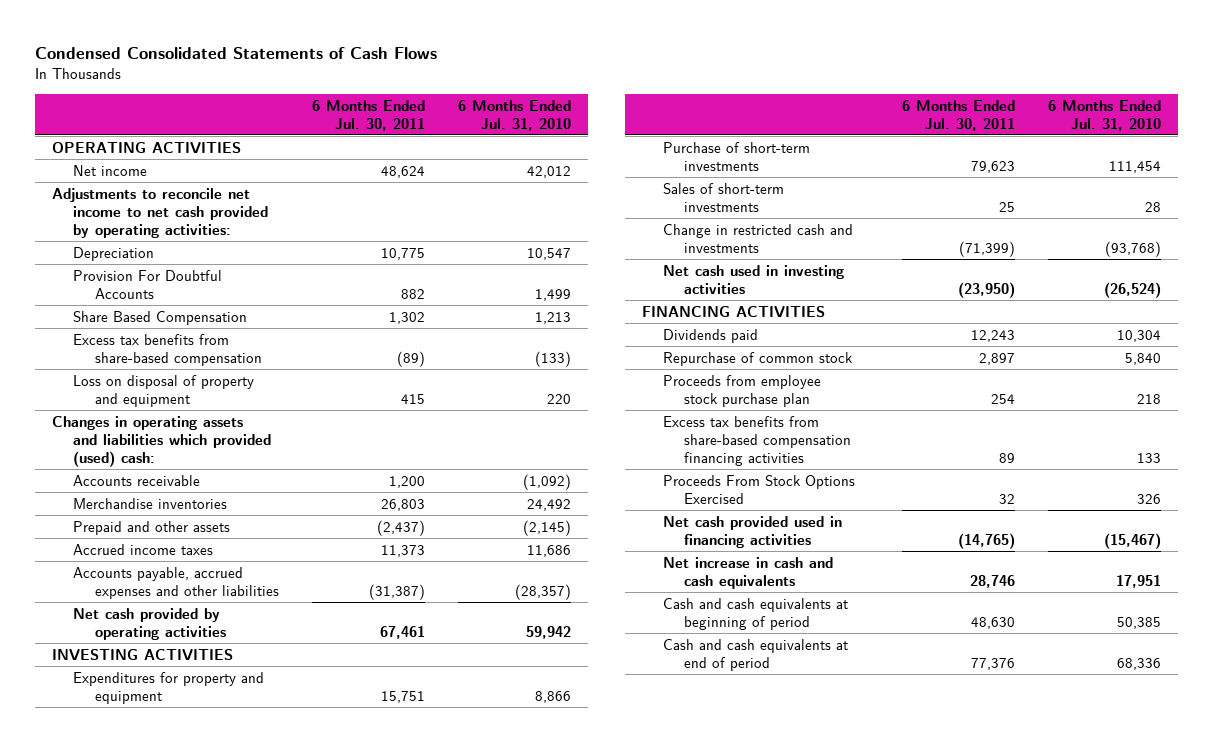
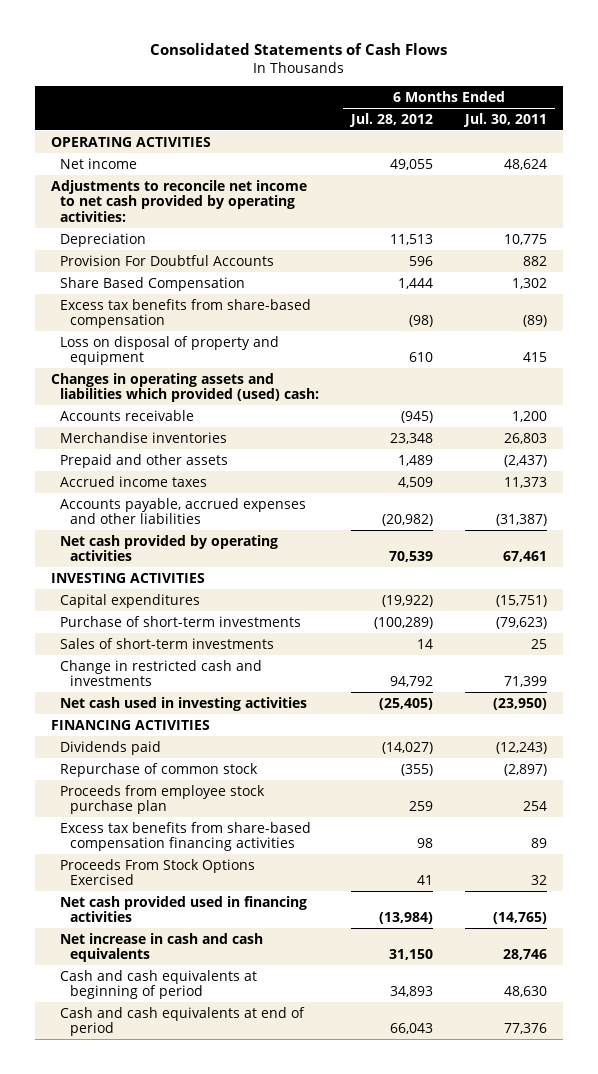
[35,46,438,59] Condensed Consolidated Statements of Cash Flows -> [149,43,447,56] Consolidated Statements of Cash Flows
[458,99,572,131] 6 Months Ended Jul. 31, 2010 -> none
none -> [349,112,434,127] Jul. 28, 2012
[73,671,265,704] Expenditures for property and equipment -> none
none -> [60,593,201,608] Capital expenditures
[970,160,1015,173] 79,623 -> [496,616,548,629] (79,623)
[958,240,1015,257] (71,399) -> [504,676,548,688] 71,399
[970,329,1015,342] 12,243 -> [496,741,548,754] (12,243)
[978,352,1015,365] 2,897 -> [504,763,548,776] (2,897)

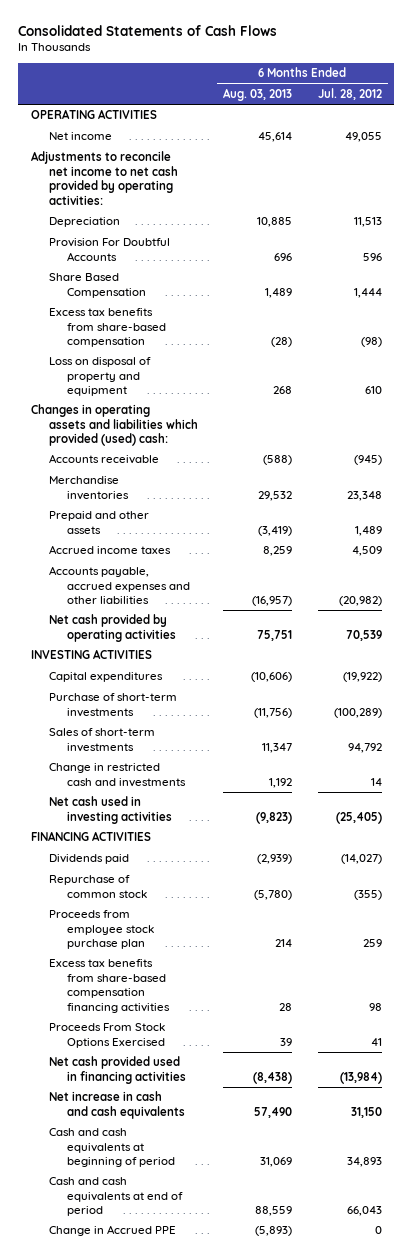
[463,112,548,127] Jul. 30, 2011 -> none
none -> [223,87,293,101] Aug. 03, 2013
[417,638,434,649] 14 -> [347,742,382,753] 94,792
[390,676,434,688] 94,792 -> [370,777,382,786] 14
none -> [48,1225,176,1237] Change in Accrued PPE

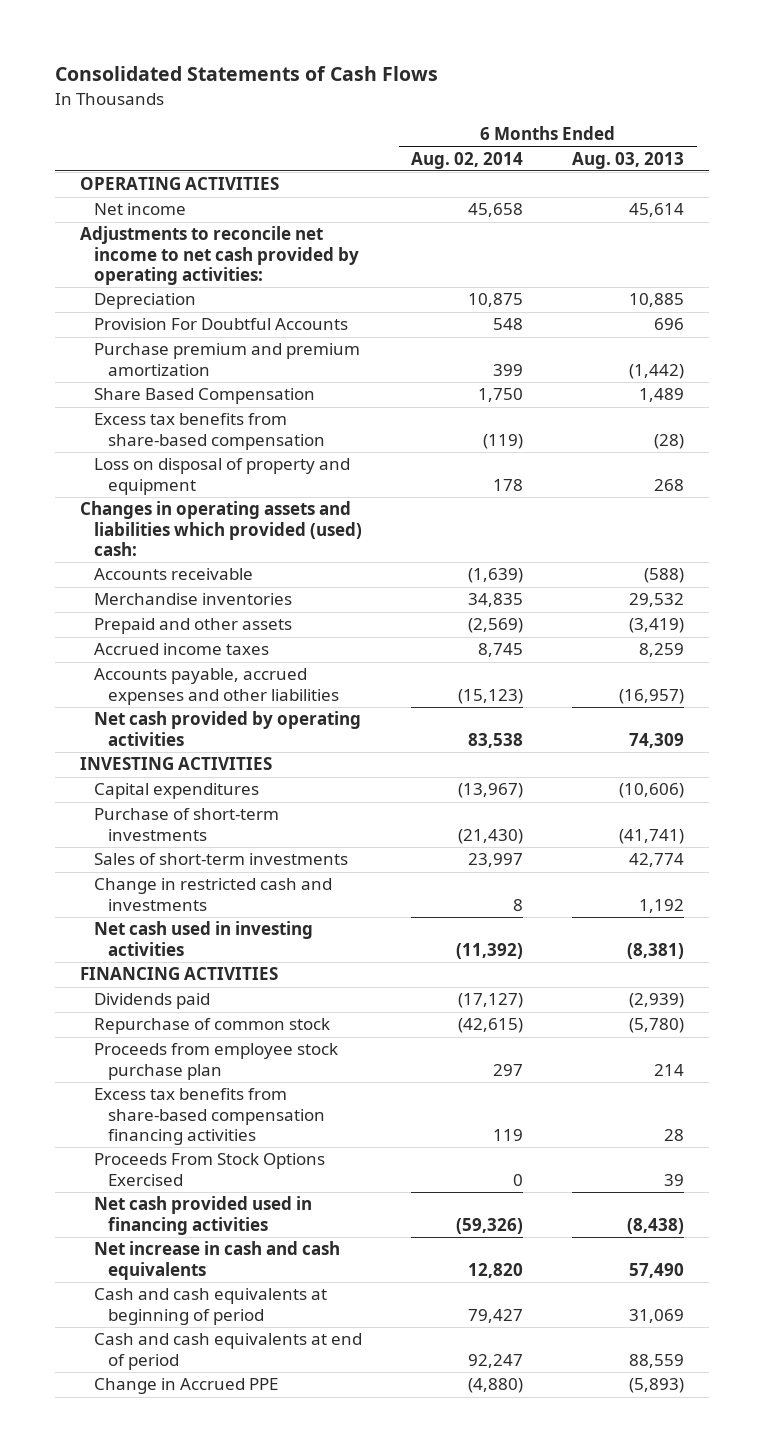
[317,87,382,100] Jul. 28, 2012 -> none
none -> [411,151,524,169] Aug. 02, 2014
none -> [93,343,360,376] Purchase premium and premium amortization
[257,629,293,641] 75,751 -> [629,732,685,748] 74,309
[254,707,293,718] (11,756) -> [619,828,685,844] (41,741)
[262,742,293,753] 11,347 -> [629,853,685,868] 42,774
[256,811,293,824] (9,823) -> [627,942,685,959] (8,381)

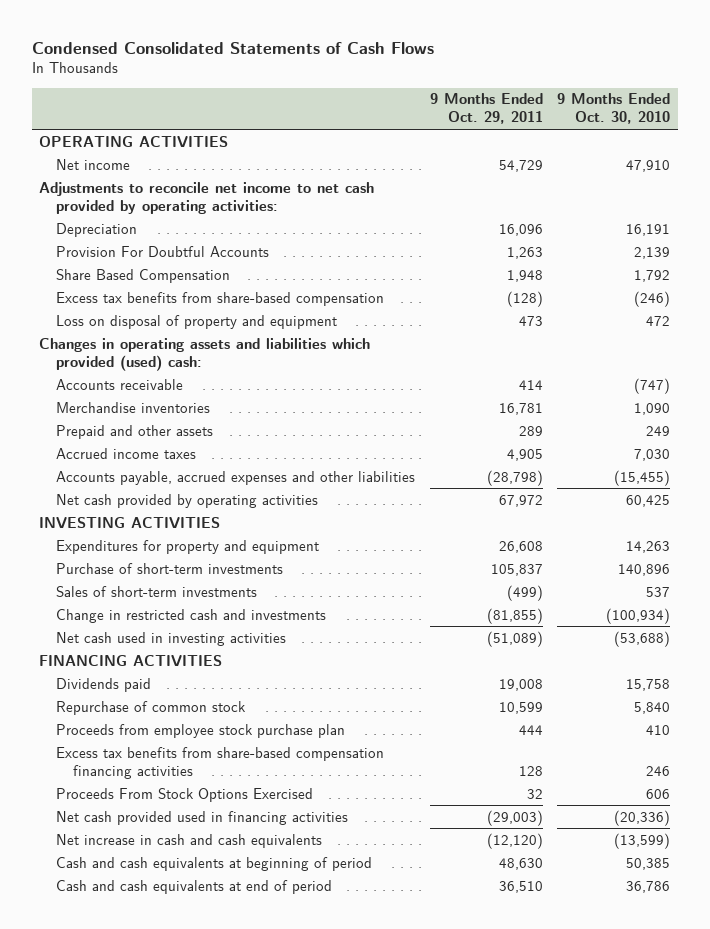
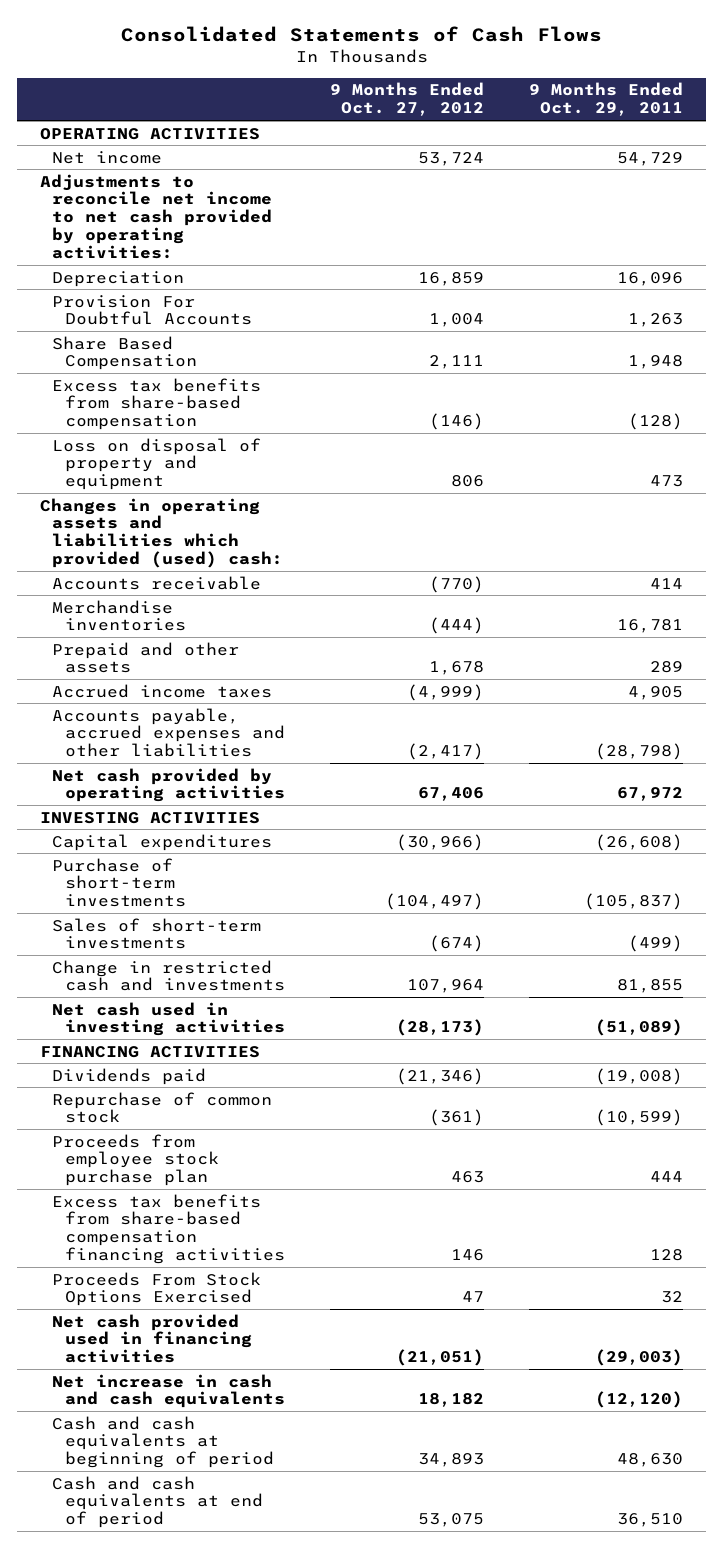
[31,42,434,55] Condensed Consolidated Statements of Cash Flows -> [120,26,602,43] Consolidated Statements of Cash Flows
[557,93,671,125] 9 Months Ended Oct. 30, 2010 -> none
none -> [330,82,485,117] 9 Months Ended Oct. 27, 2012
[56,539,320,554] Expenditures for property and equipment -> none
none -> [52,833,273,851] Capital expenditures
[490,563,543,576] 105,837 -> [584,893,684,911] (105,837)
[486,607,543,624] (81,855) -> [617,979,684,994] 81,855
[498,678,543,691] 19,008 -> [595,1067,684,1085] (19,008)
[498,701,543,714] 10,599 -> [595,1109,684,1127] (10,599)

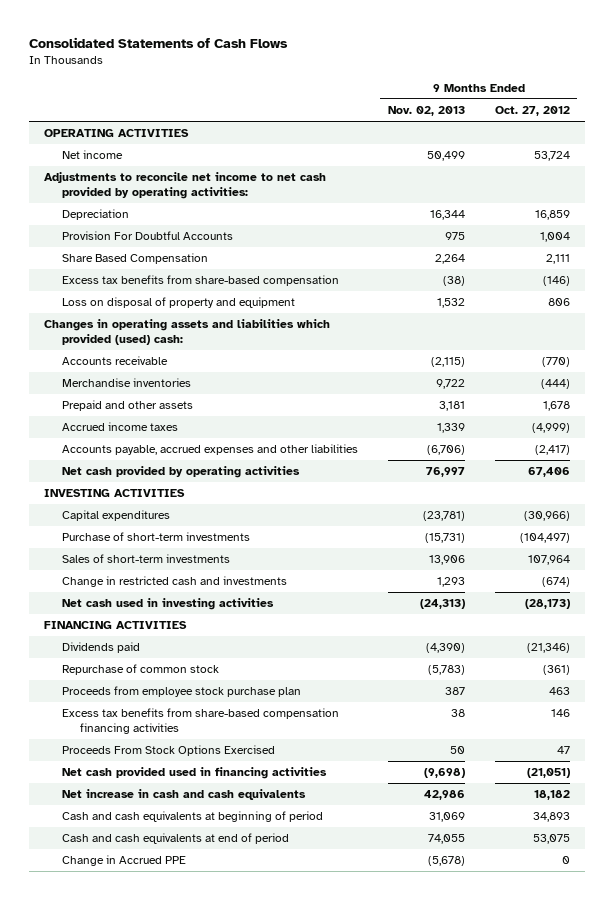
[529,82,684,117] 9 Months Ended Oct. 29, 2011 -> none
none -> [387,106,465,117] Nov. 02, 2013
[429,935,485,953] (674) -> [527,555,570,566] 107,964
[407,979,485,994] 107,964 -> [541,577,570,588] (674)
none -> [61,855,186,867] Change in Accrued PPE

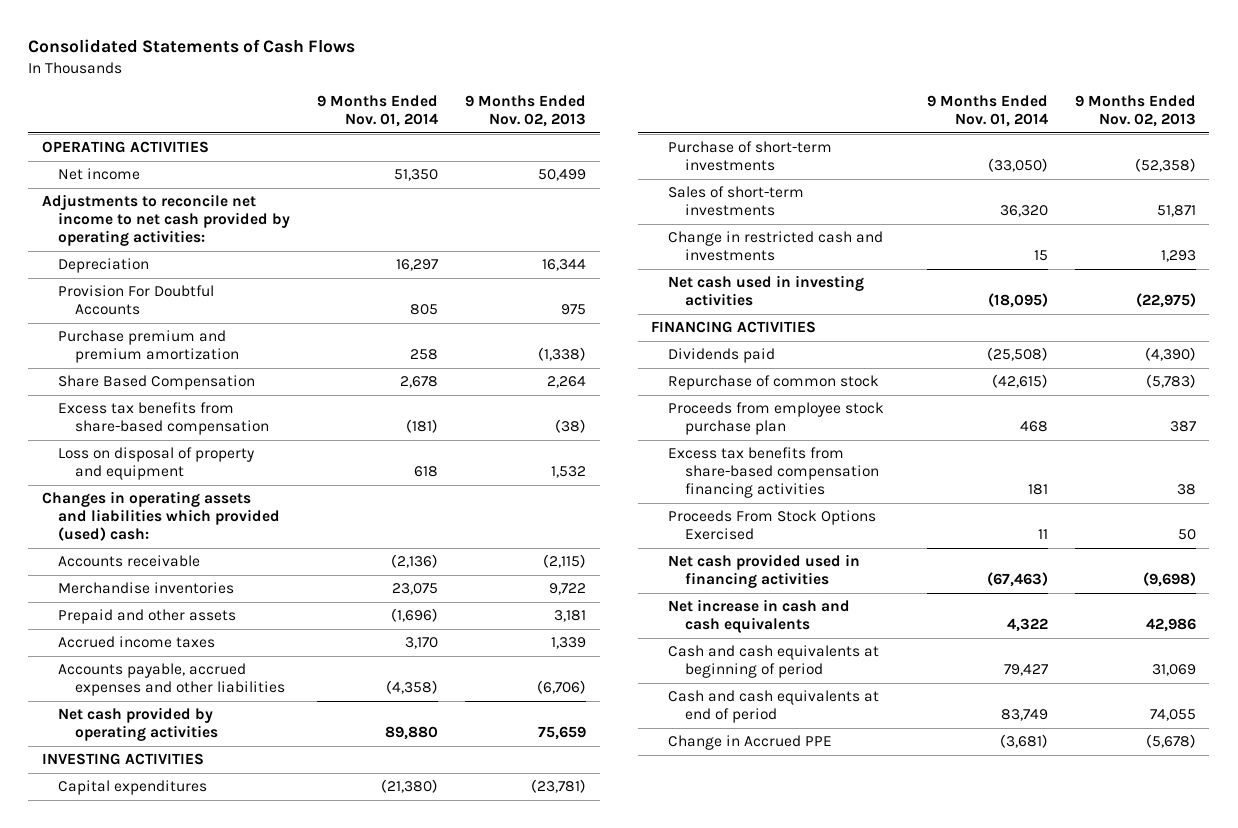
[494,106,570,117] Oct. 27, 2012 -> none
none -> [317,95,439,128] 9 Months Ended Nov. 01, 2014
none -> [58,330,240,364] Purchase premium and premium amortization
[425,467,465,478] 76,997 -> [538,726,587,741] 75,659
[424,533,465,544] (15,731) -> [1134,158,1196,173] (52,358)
[428,555,465,566] 13,906 -> [1156,205,1196,218] 51,871
[419,599,465,610] (24,313) -> [1135,293,1196,309] (22,975)

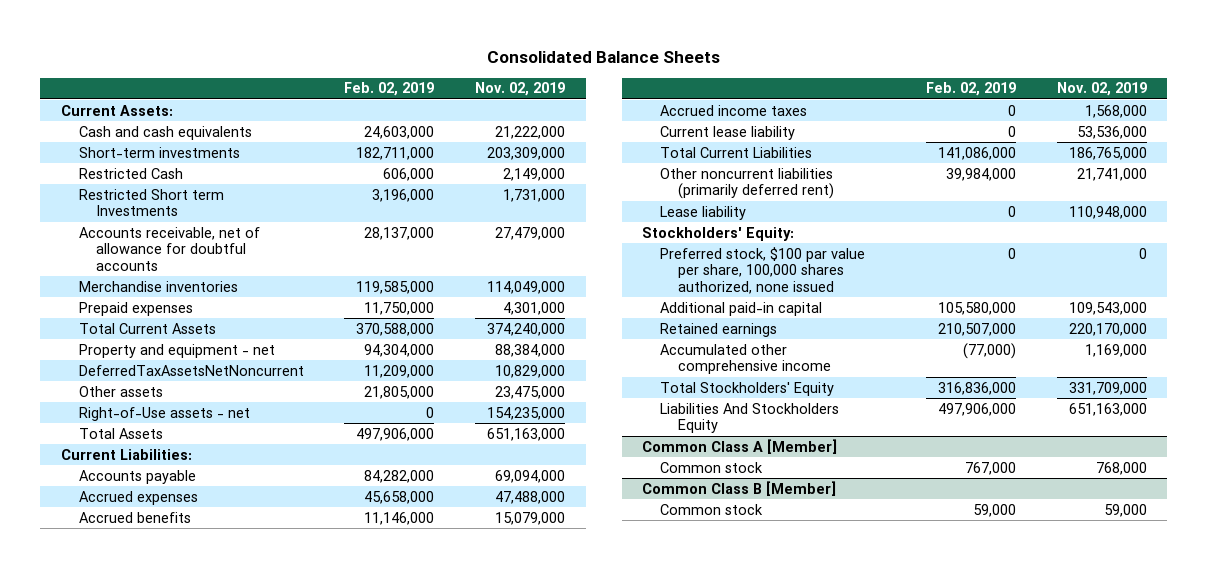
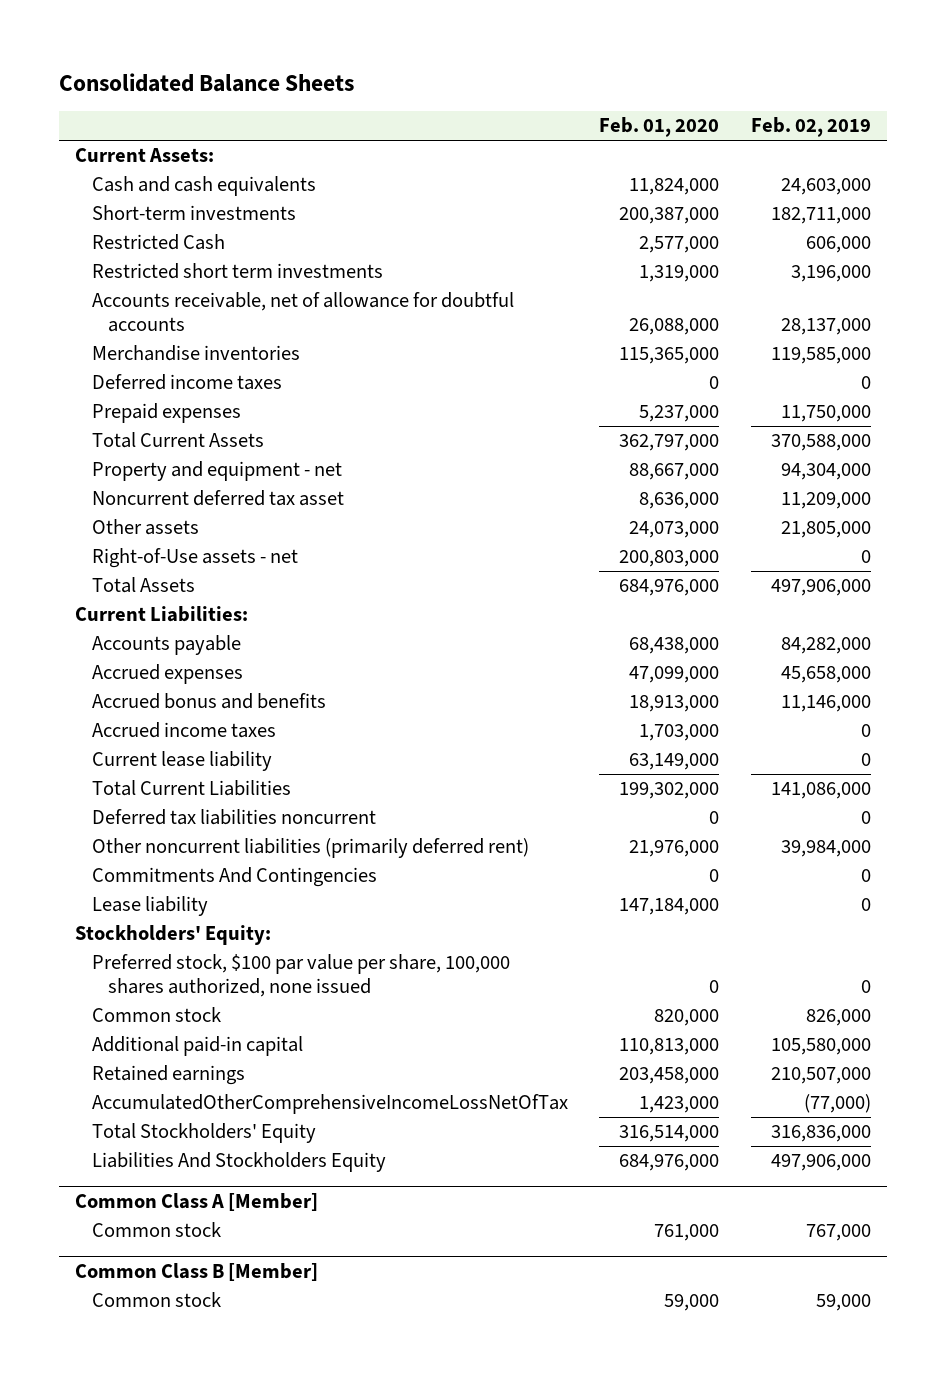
[475,82,566,97] Nov. 02, 2019 -> none
none -> [599,117,720,138] Feb. 01, 2020
[78,188,224,217] Restricted Short term Investments -> [91,263,383,280] Restricted short term investments
none -> [91,374,282,391] Deferred income taxes
[78,364,304,376] DeferredTaxAssetsNetNoncurrent -> [91,490,344,507] Noncurrent deferred tax asset
[78,511,191,523] Accrued benefits -> [91,693,326,710] Accrued bonus and benefits
none -> [91,809,376,826] Deferred tax liabilities noncurrent
none -> [91,867,377,888] Commitments And Contingencies
none -> [91,1007,221,1023] Common stock
[660,343,831,375] Accumulated other comprehensive income -> [91,1094,568,1115] AccumulatedOtherComprehensiveIncomeLossNetOfTax

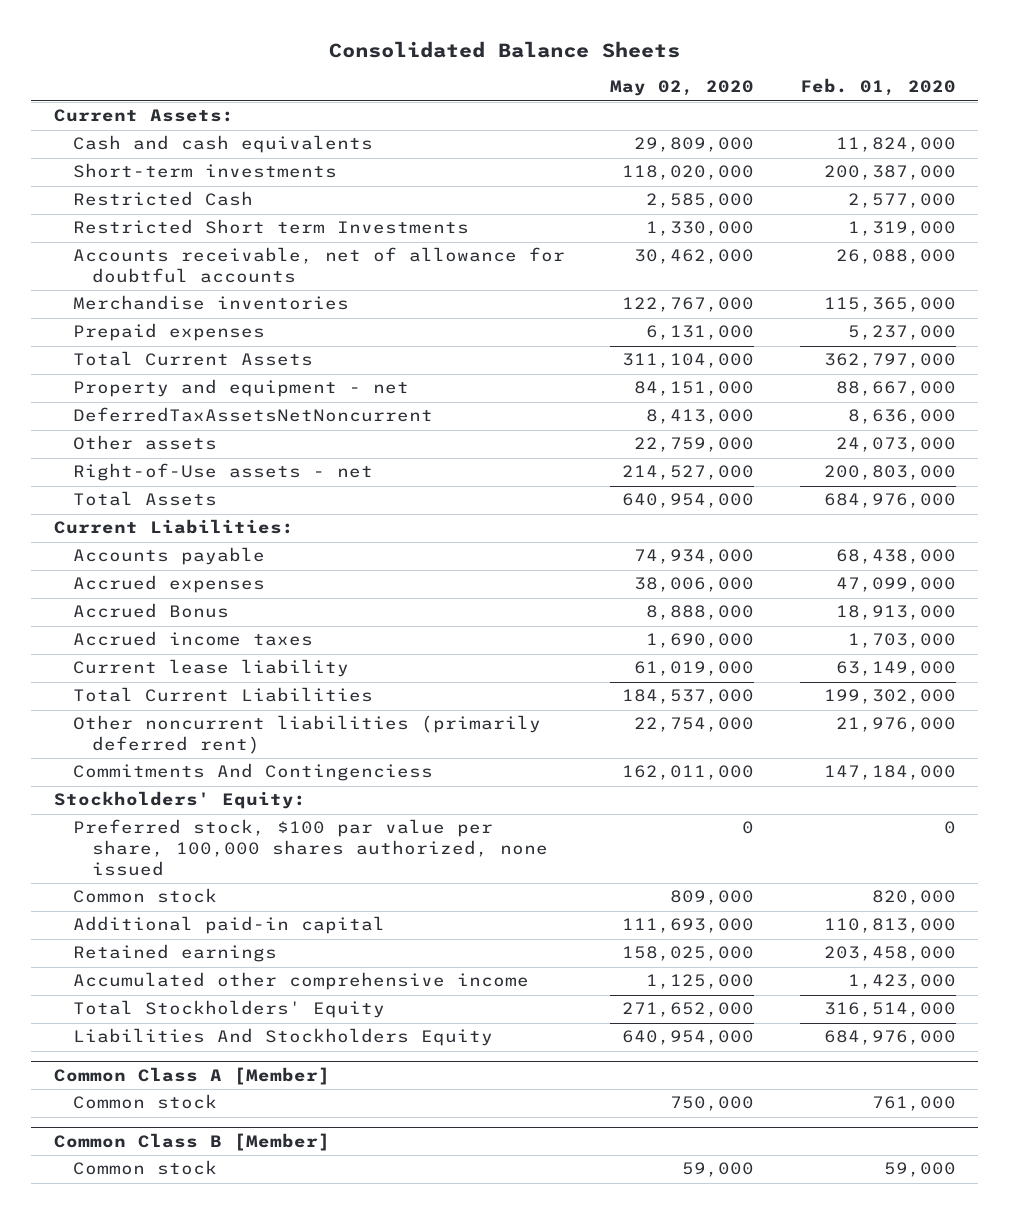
[751,117,872,138] Feb. 02, 2019 -> none
none -> [610,80,755,97] May 02, 2020
[91,263,383,280] Restricted short term investments -> [73,219,470,235] Restricted Short term Investments
[91,374,282,391] Deferred income taxes -> none
[91,490,344,507] Noncurrent deferred tax asset -> [73,407,434,423] DeferredTaxAssetsNetNoncurrent
[91,693,326,710] Accrued bonus and benefits -> [73,603,230,619] Accrued Bonus
[91,809,376,826] Deferred tax liabilities noncurrent -> none
[91,896,208,917] Lease liability -> none
[91,867,377,888] Commitments And Contingencies -> [73,763,434,782] Commitments And Contingenciess
[709,869,720,883] 0 -> [823,765,956,781] 147,184,000
[91,1094,568,1115] AccumulatedOtherComprehensiveIncomeLossNetOfTax -> [73,972,530,991] Accumulated other comprehensive income

